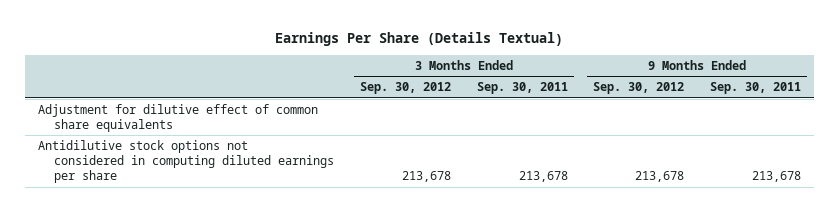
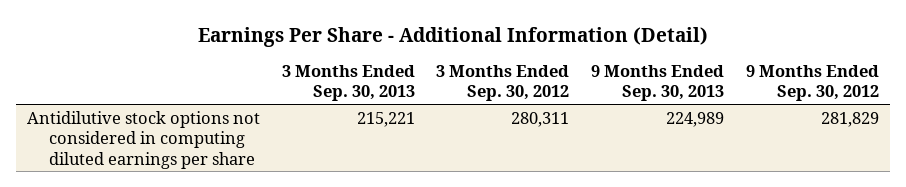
[275,32,564,47] Earnings Per Share (Details Textual) -> [197,26,708,47] Earnings Per Share - Additional Information (Detail)
[476,82,568,95] Sep. 30, 2011 -> none
[709,82,801,95] Sep. 30, 2011 -> none
none -> [281,64,415,102] 3 Months Ended Sep. 30, 2013
none -> [591,64,725,102] 9 Months Ended Sep. 30, 2013
[37,103,318,133] Adjustment for dilutive effect of common share equivalents -> none
[402,171,452,183] 213,678 -> [511,111,570,127] 280,311
[635,171,685,183] 213,678 -> [821,111,880,127] 281,829

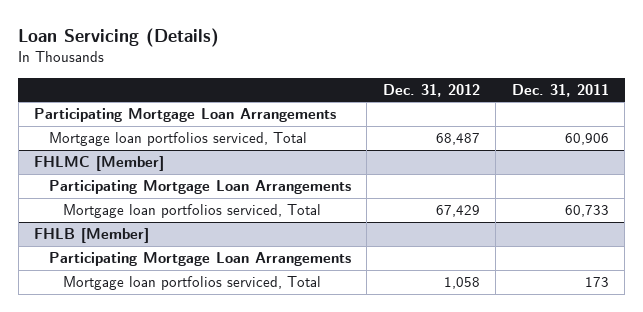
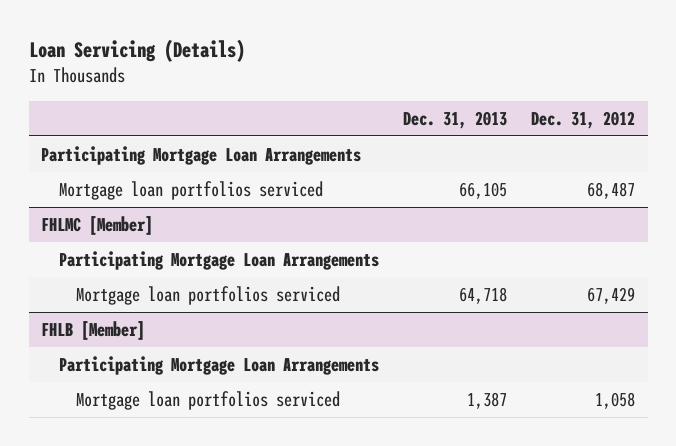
[511,83,609,97] Dec. 31, 2011 -> none
none -> [403,110,508,129] Dec. 31, 2013
[48,132,307,147] Mortgage loan portfolios serviced, Total -> [58,181,323,201] Mortgage loan portfolios serviced
[62,204,321,219] Mortgage loan portfolios serviced, Total -> [76,286,341,306] Mortgage loan portfolios serviced
[62,276,321,291] Mortgage loan portfolios serviced, Total -> [76,391,341,411] Mortgage loan portfolios serviced

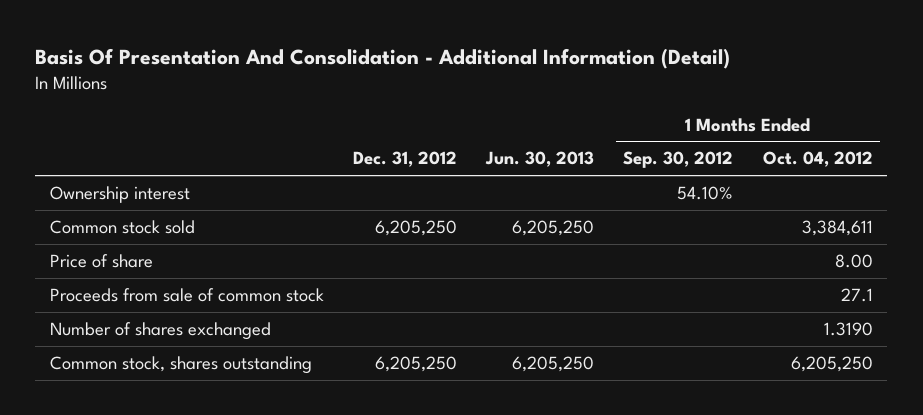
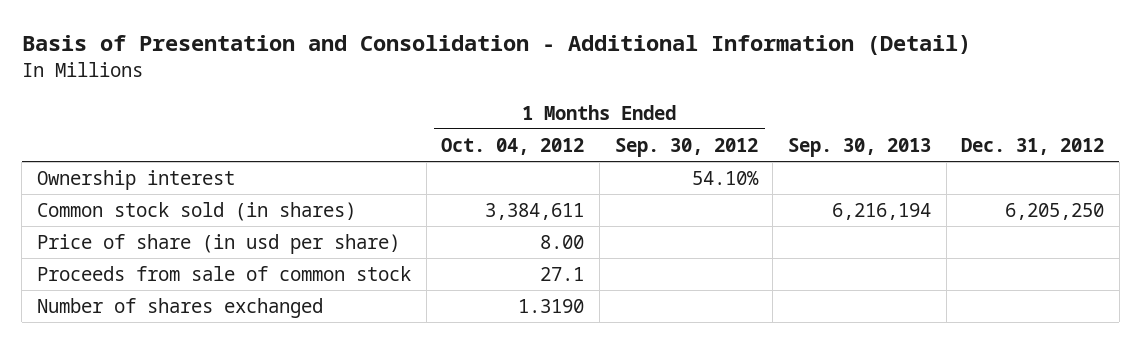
[35,48,731,70] Basis Of Presentation And Consolidation - Additional Information (Detail) -> [21,35,971,56] Basis of Presentation and Consolidation - Additional Information (Detail)
[485,151,595,168] Jun. 30, 2013 -> none
none -> [787,137,931,157] Sep. 30, 2013
[50,219,196,234] Common stock sold -> [36,202,356,222] Common stock sold (in shares)
[50,253,154,268] Price of share -> [36,234,400,255] Price of share (in usd per share)
[50,355,313,374] Common stock, shares outstanding -> none

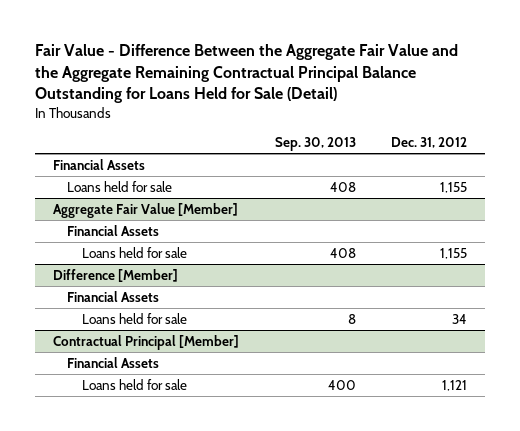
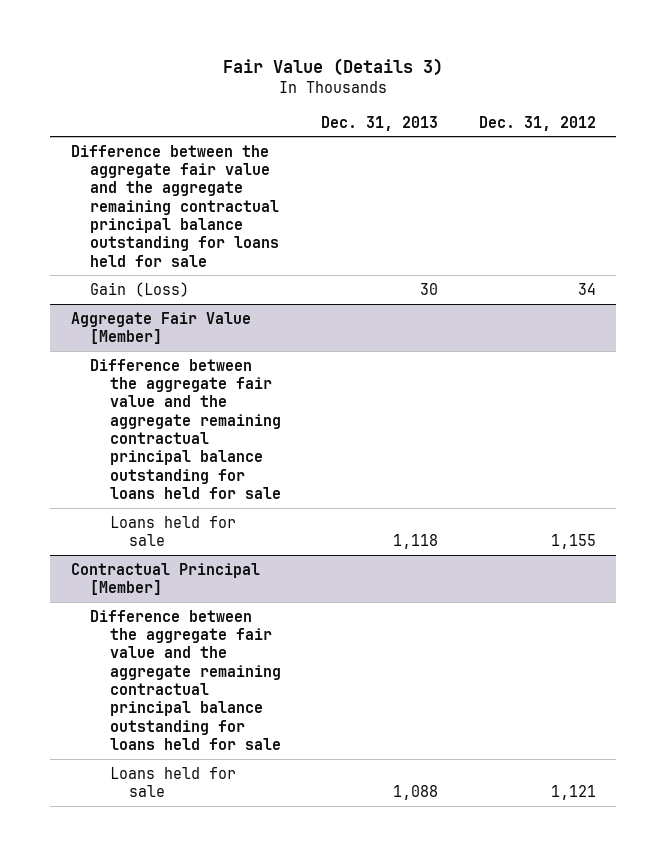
[35,44,459,104] Fair Value - Difference Between the Aggregate Fair Value and the Aggregate Remaining Contractual Principal Balance Outstanding for Loans Held for Sale (Detail) -> [223,58,444,77] Fair Value (Details 3)
[274,137,356,152] Sep. 30, 2013 -> none
none -> [321,115,439,131] Dec. 31, 2013
[67,180,173,192] Loans held for sale -> none
[52,158,145,170] Financial Assets -> [70,144,280,267] Difference between the aggregate fair value and the aggregate remaining contractual principal balance outstanding for loans held for sale
none -> [90,281,190,297] Gain (Loss)
[67,224,160,236] Financial Assets -> [90,358,281,499] Difference between the aggregate fair value and the aggregate remaining contractual principal balance outstanding for loans held for sale
[52,268,178,282] Difference [Member] -> none
[67,290,160,302] Financial Assets -> none
[81,312,187,324] Loans held for sale -> none
[67,356,160,368] Financial Assets -> [90,609,281,750] Difference between the aggregate fair value and the aggregate remaining contractual principal balance outstanding for loans held for sale

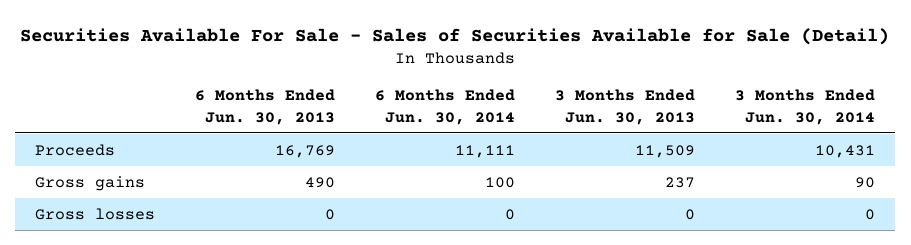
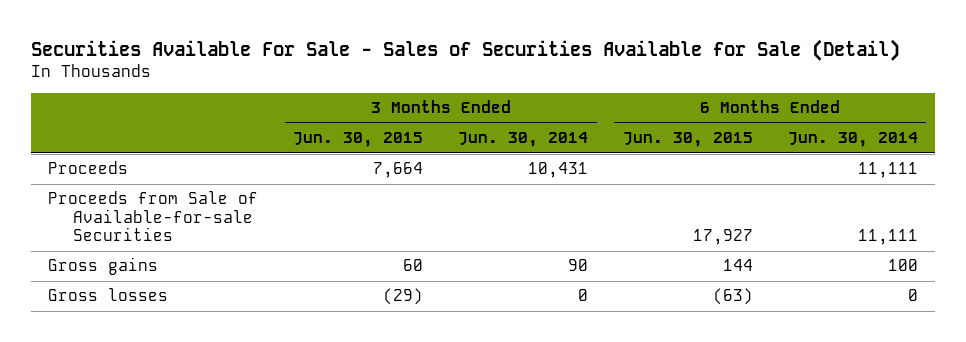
[195,89,336,125] 6 Months Ended Jun. 30, 2013 -> none
[555,89,696,125] 3 Months Ended Jun. 30, 2013 -> none
none -> [293,132,424,148] Jun. 30, 2015
none -> [622,132,753,148] Jun. 30, 2015
none -> [48,191,259,242] Proceeds from Sale of Available-for-sale Securities

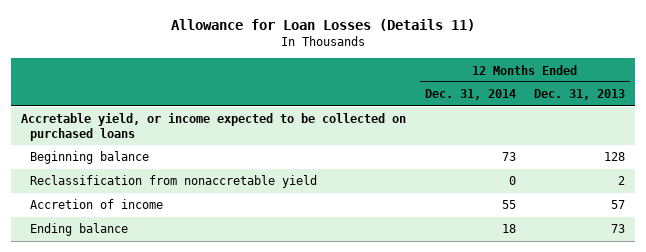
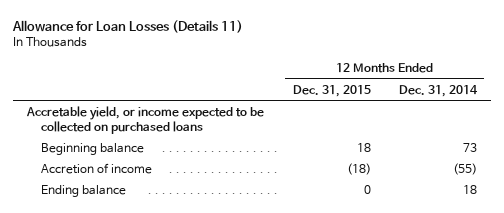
[534,89,626,101] Dec. 31, 2013 -> none
none -> [292,84,371,97] Dec. 31, 2015
[30,175,318,189] Reclassification from nonaccretable yield -> none
[501,200,516,210] 55 -> [452,162,477,175] (55)

